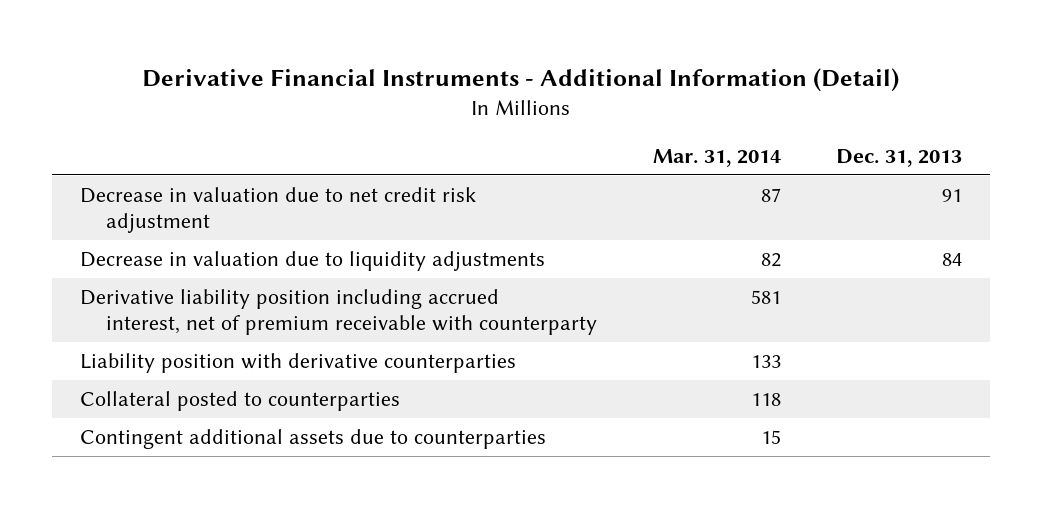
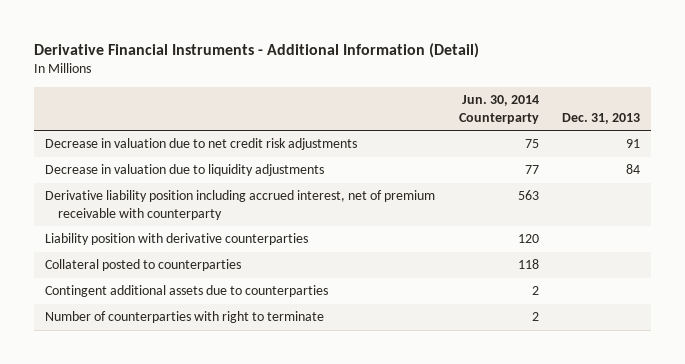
[652,149,781,168] Mar. 31, 2014 -> none
none -> [458,95,539,124] Jun. 30, 2014 Counterparty
[79,186,476,234] Decrease in valuation due to net credit risk adjustment -> [45,138,358,151] Decrease in valuation due to net credit risk adjustments
none -> [45,311,325,324] Number of counterparties with right to terminate

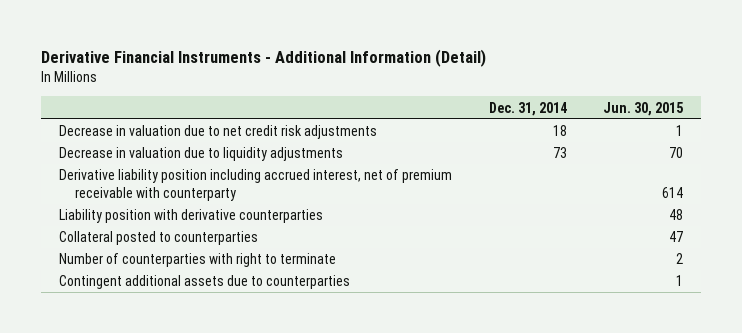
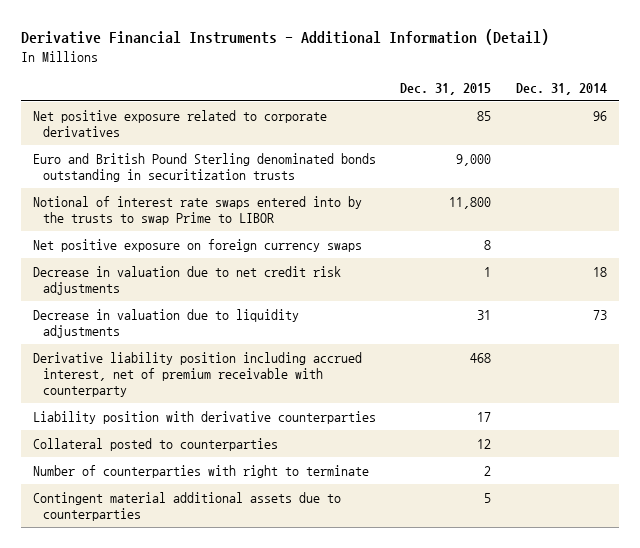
[603,101,684,116] Jun. 30, 2015 -> none
none -> [400,83,492,96] Dec. 31, 2015
none -> [32,109,327,138] Net positive exposure related to corporate derivatives
none -> [32,152,376,183] Euro and British Pound Sterling denominated bonds outstanding in securitization trusts
none -> [32,195,362,226] Notional of interest rate swaps entered into by the trusts to swap Prime to LIBOR
none -> [32,238,362,252] Net positive exposure on foreign currency swaps
[59,275,351,290] Contingent additional assets due to counterparties -> [32,491,341,522] Contingent material additional assets due to counterparties

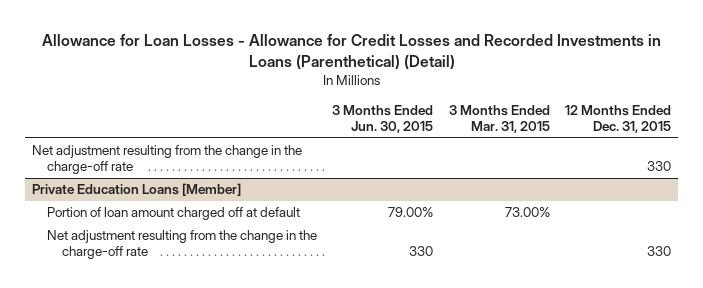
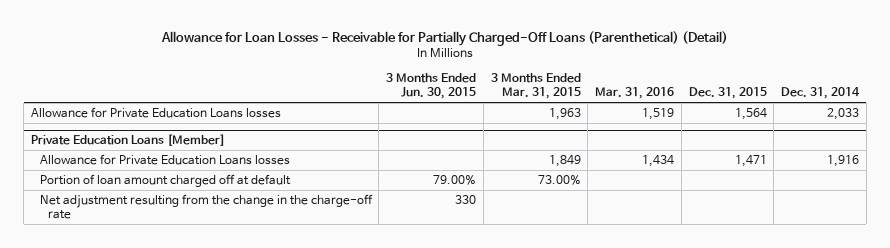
[41,33,661,71] Allowance for Loan Losses - Allowance for Credit Losses and Recorded Investments in Loans (Parenthetical) (Detail) -> [161,30,729,46] Allowance for Loan Losses - Receivable for Partially Charged-Off Loans (Parenthetical) (Detail)
[564,105,671,134] 12 Months Ended Dec. 31, 2015 -> none
none -> [595,87,675,100] Mar. 31, 2016
none -> [688,87,767,100] Dec. 31, 2015
none -> [781,87,861,100] Dec. 31, 2014
[32,145,303,175] Net adjustment resulting from the change in the charge-off rate -> none
none -> [31,107,282,119] Allowance for Private Education Loans losses
none -> [39,154,290,166] Allowance for Private Education Loans losses

